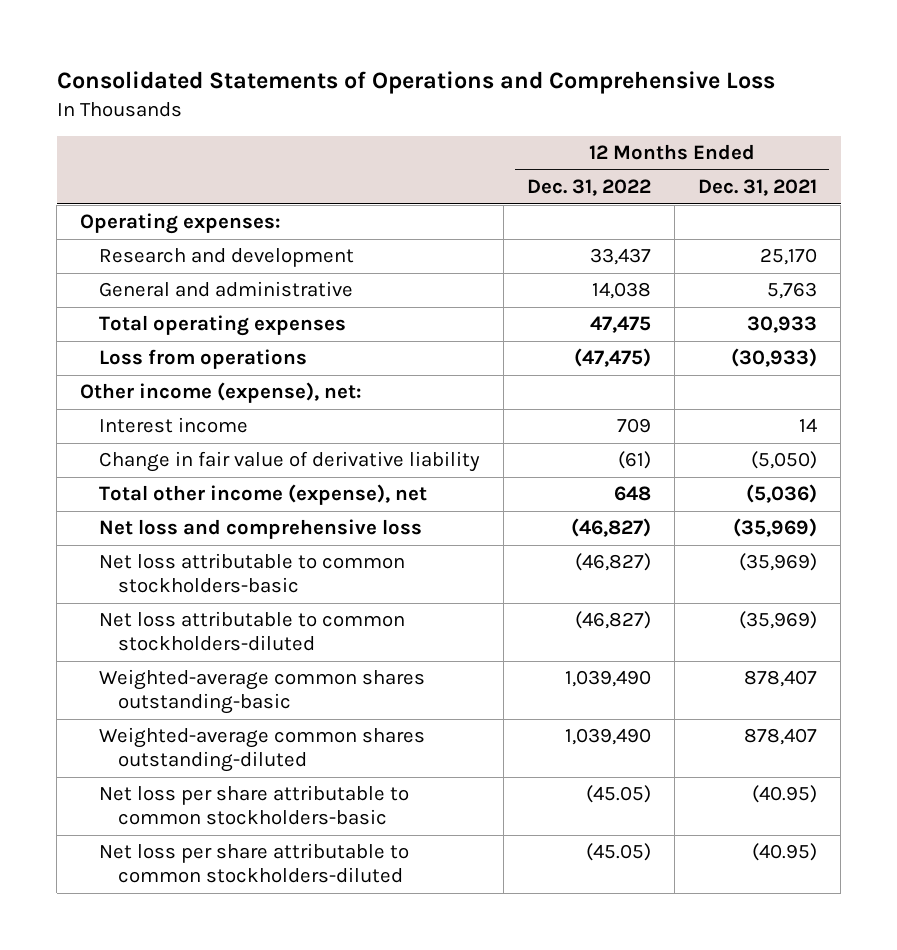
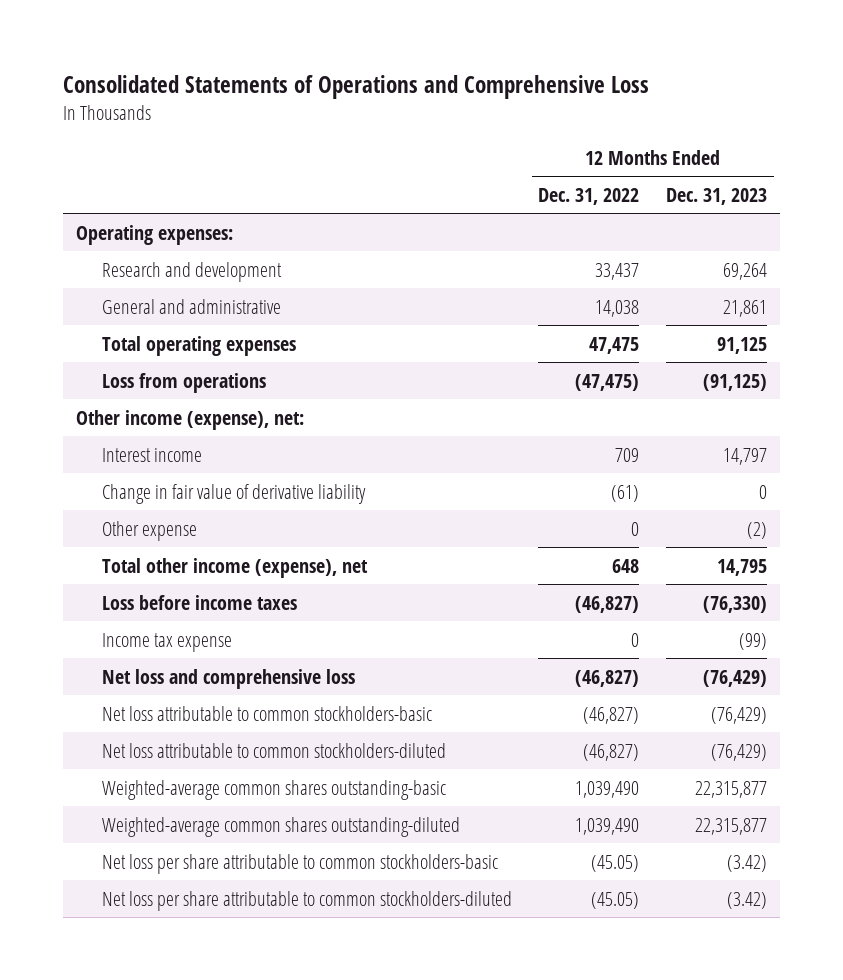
[697,179,817,197] Dec. 31, 2021 -> none
none -> [665,187,767,205] Dec. 31, 2023
none -> [101,520,197,541] Other expense
none -> [101,594,297,610] Loss before income taxes
none -> [101,632,232,652] Income tax expense

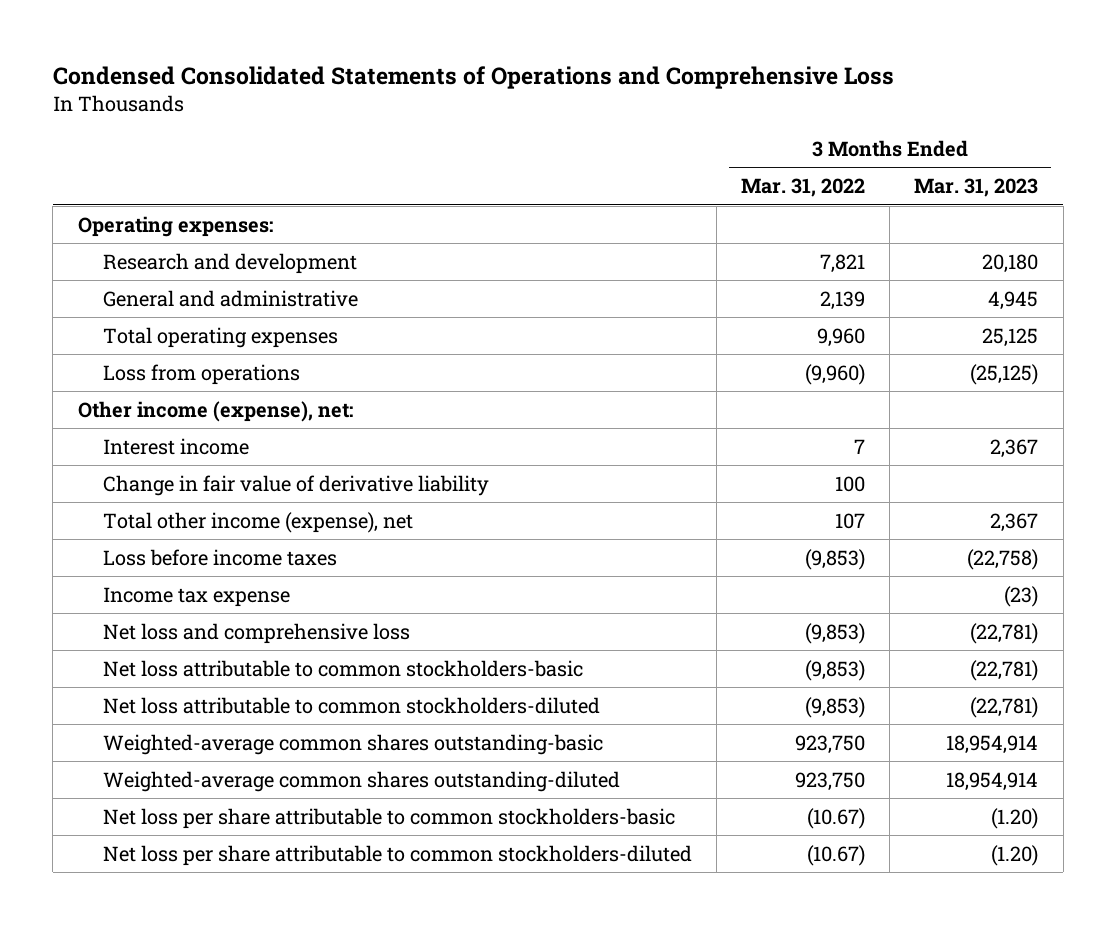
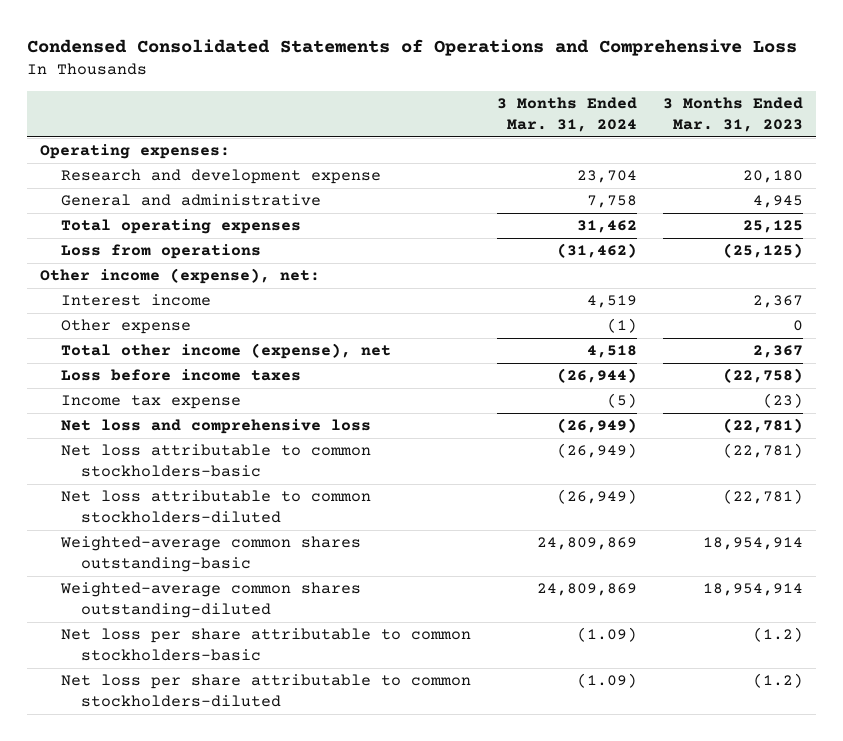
[741,178,866,198] Mar. 31, 2022 -> none
none -> [496,97,637,132] 3 Months Ended Mar. 31, 2024
[102,252,357,274] Research and development -> [60,169,381,185] Research and development expense
[102,474,489,496] Change in fair value of derivative liability -> none
none -> [60,319,191,335] Other expense
[991,807,1039,829] (1.20) -> [752,627,803,643] (1.2)
[991,844,1039,866] (1.20) -> [752,673,803,689] (1.2)

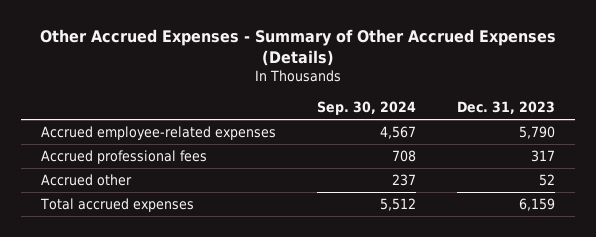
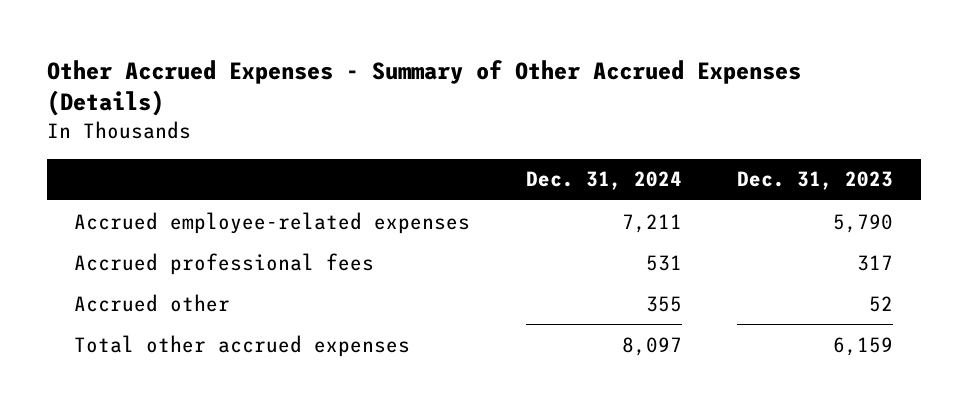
[317,101,417,116] Sep. 30, 2024 -> none
none -> [525,171,682,191] Dec. 31, 2024
[40,197,195,212] Total accrued expenses -> [74,334,411,357] Total other accrued expenses

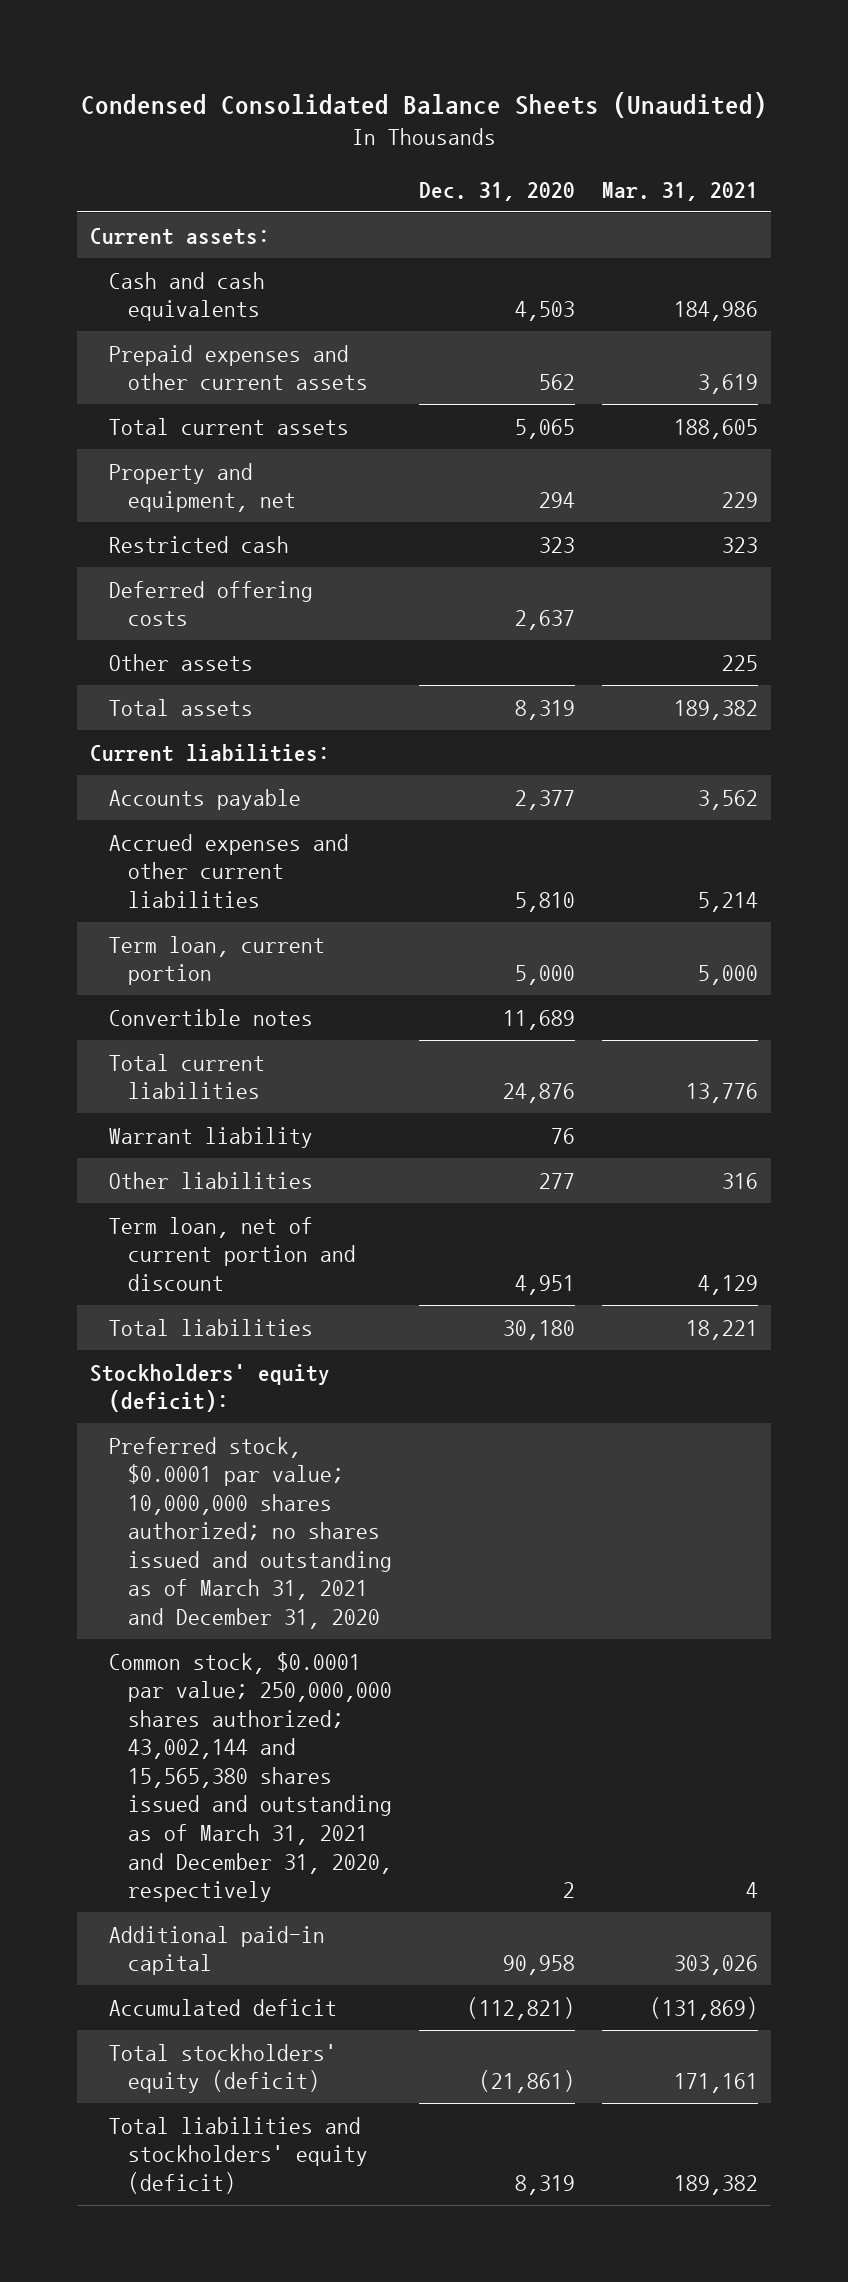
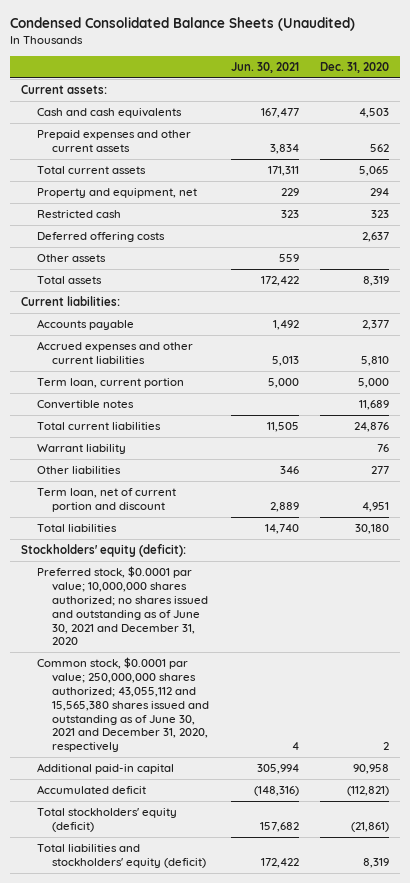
[601,182,758,202] Mar. 31, 2021 -> none
none -> [230,61,299,73] Jun. 30, 2021
[109,1436,392,1630] Preferred stock, $0.0001 par value; 10,000,000 shares authorized; no shares issued and outstanding as of March 31, 2021 and December 31, 2020 -> [36,566,208,646] Preferred stock, $0.0001 par value; 10,000,000 shares authorized; no shares issued and outstanding as of June 30, 2021 and December 31, 2020
[109,1651,392,1903] Common stock, $0.0001 par value; 250,000,000 shares authorized; 43,002,144 and 15,565,380 shares issued and outstanding as of March 31, 2021 and December 31, 2020, respectively -> [36,657,209,753] Common stock, $0.0001 par value; 250,000,000 shares authorized; 43,055,112 and 15,565,380 shares issued and outstanding as of June 30, 2021 and December 31, 2020, respectively

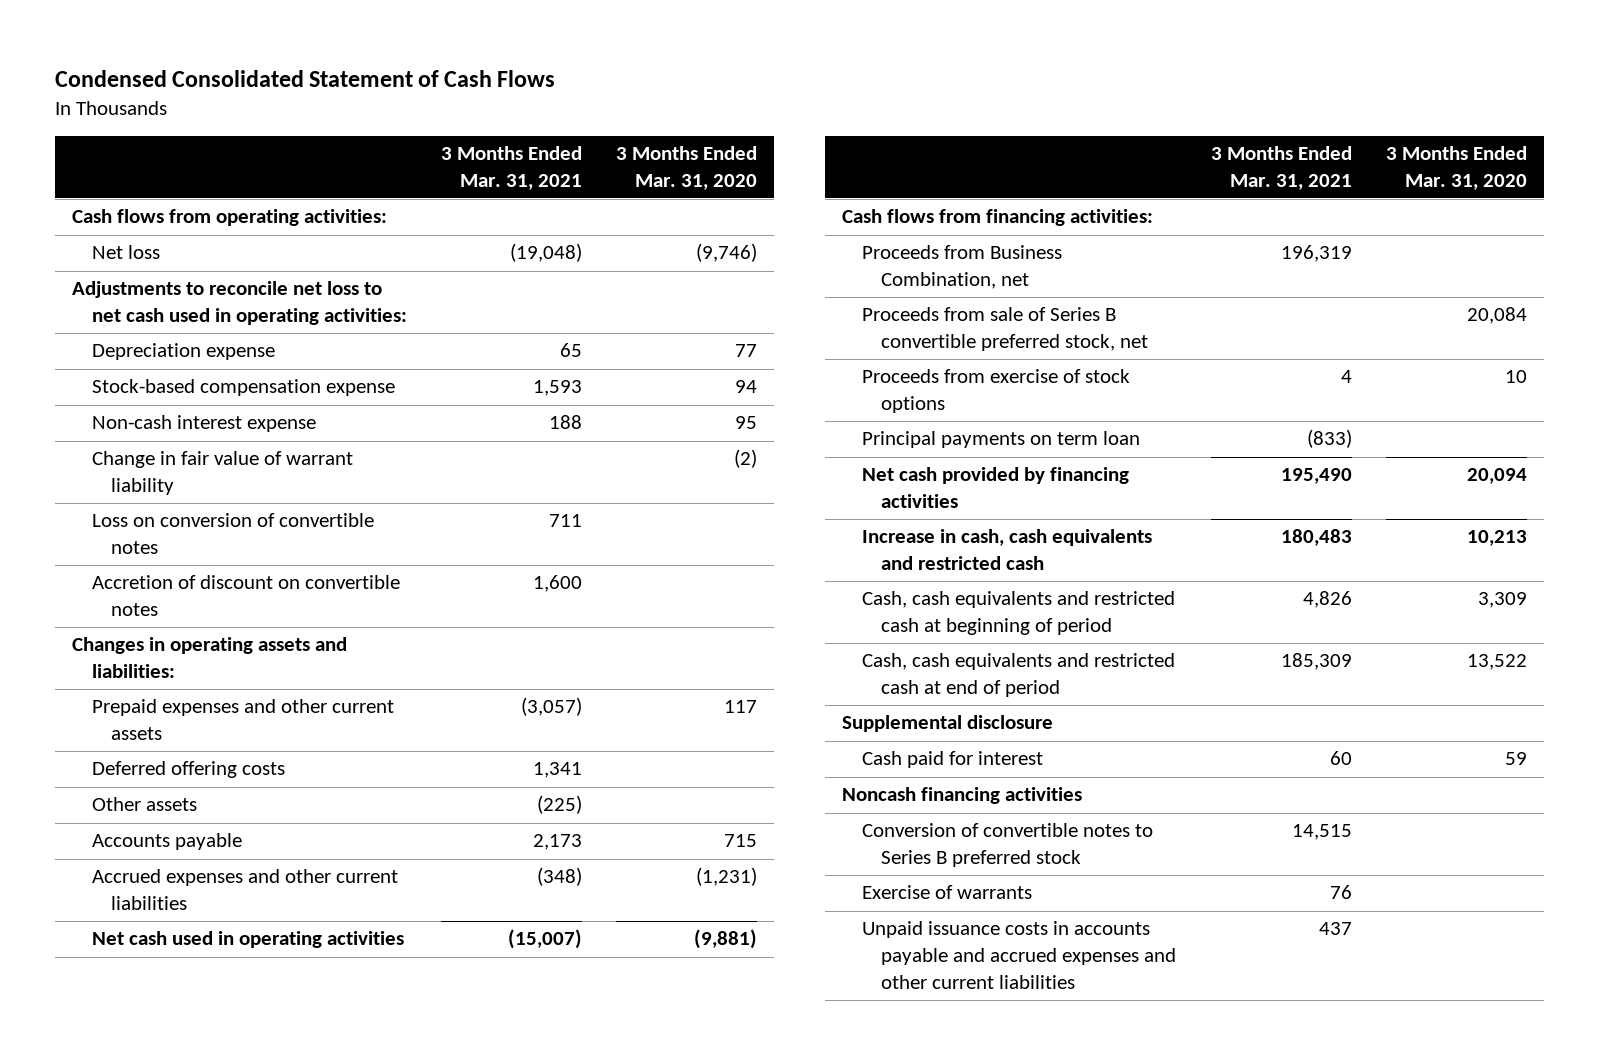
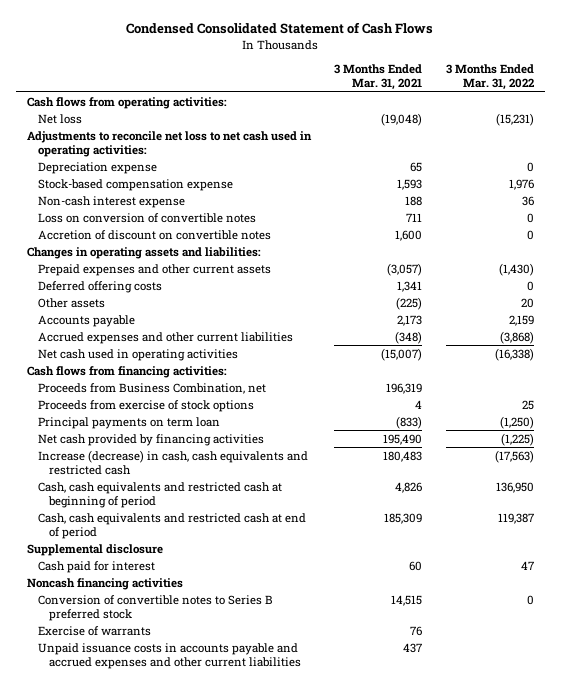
[615,145,757,190] 3 Months Ended Mar. 31, 2020 -> none
none -> [445,63,534,91] 3 Months Ended Mar. 31, 2022
[91,451,353,496] Change in fair value of warrant liability -> none
[861,307,1148,352] Proceeds from sale of Series B convertible preferred stock, net -> none
[861,529,1152,571] Increase in cash, cash equivalents and restricted cash -> [37,449,308,475] Increase (decrease) in cash, cash equivalents and restricted cash

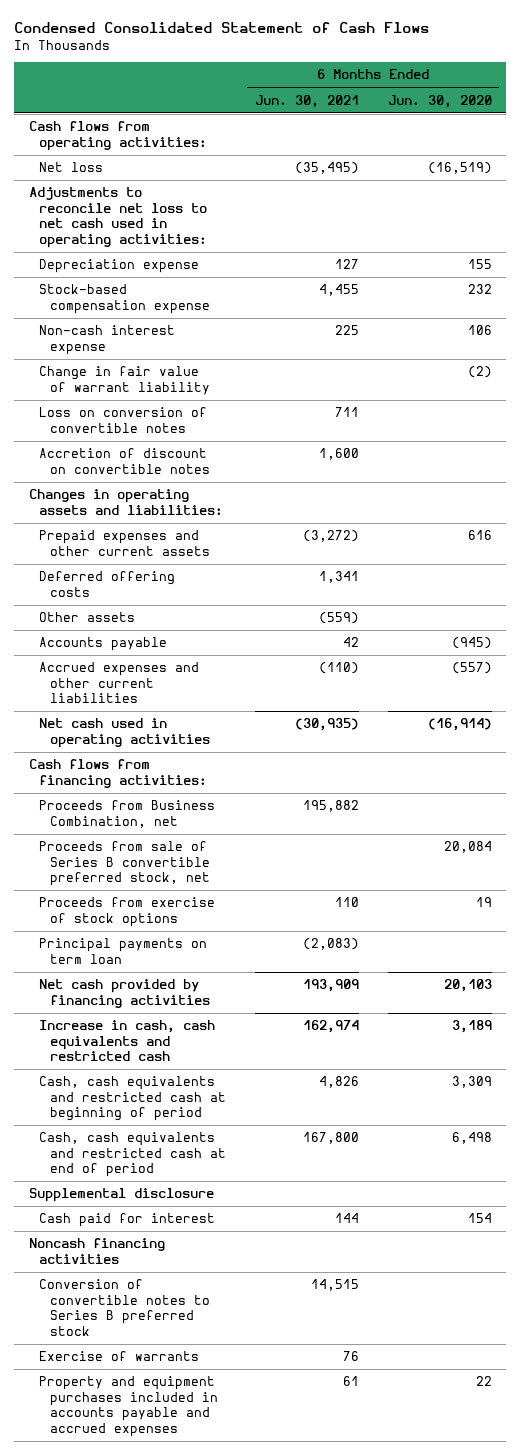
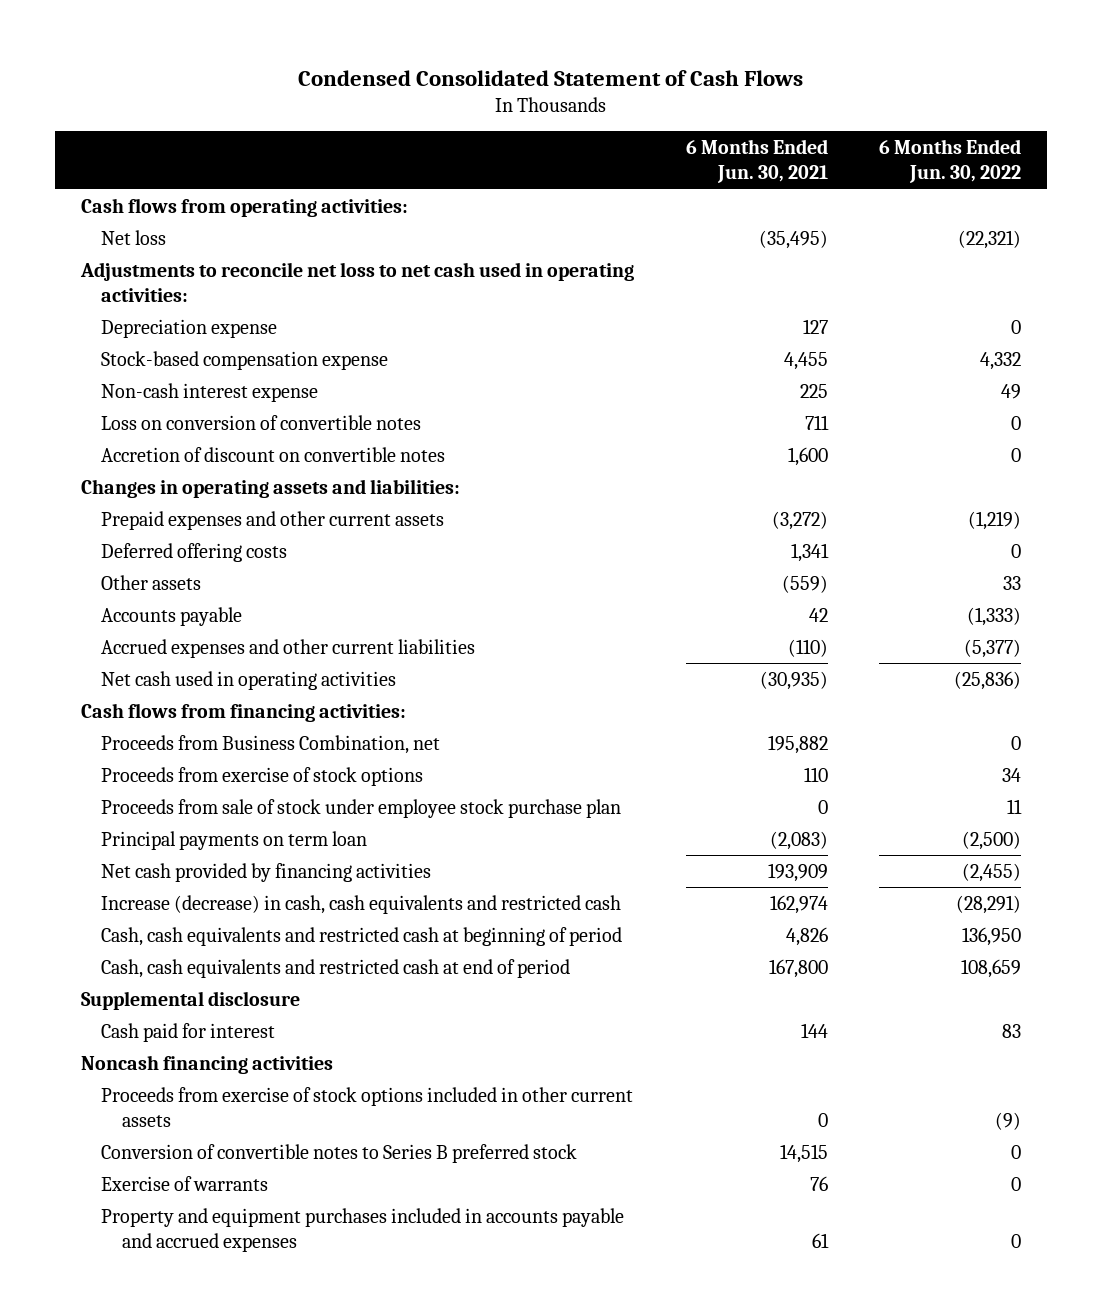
[387,94,492,108] Jun. 30, 2020 -> none
none -> [879,139,1022,184] 6 Months Ended Jun. 30, 2022
[39,366,210,395] Change in fair value of warrant liability -> none
[39,841,210,887] Proceeds from sale of Series B convertible preferred stock, net -> none
none -> [101,798,622,818] Proceeds from sale of stock under employee stock purchase plan
[39,1020,216,1062] Increase in cash, cash equivalents and restricted cash -> [101,894,622,914] Increase (decrease) in cash, cash equivalents and restricted cash
none -> [101,1086,634,1127] Proceeds from exercise of stock options included in other current assets

